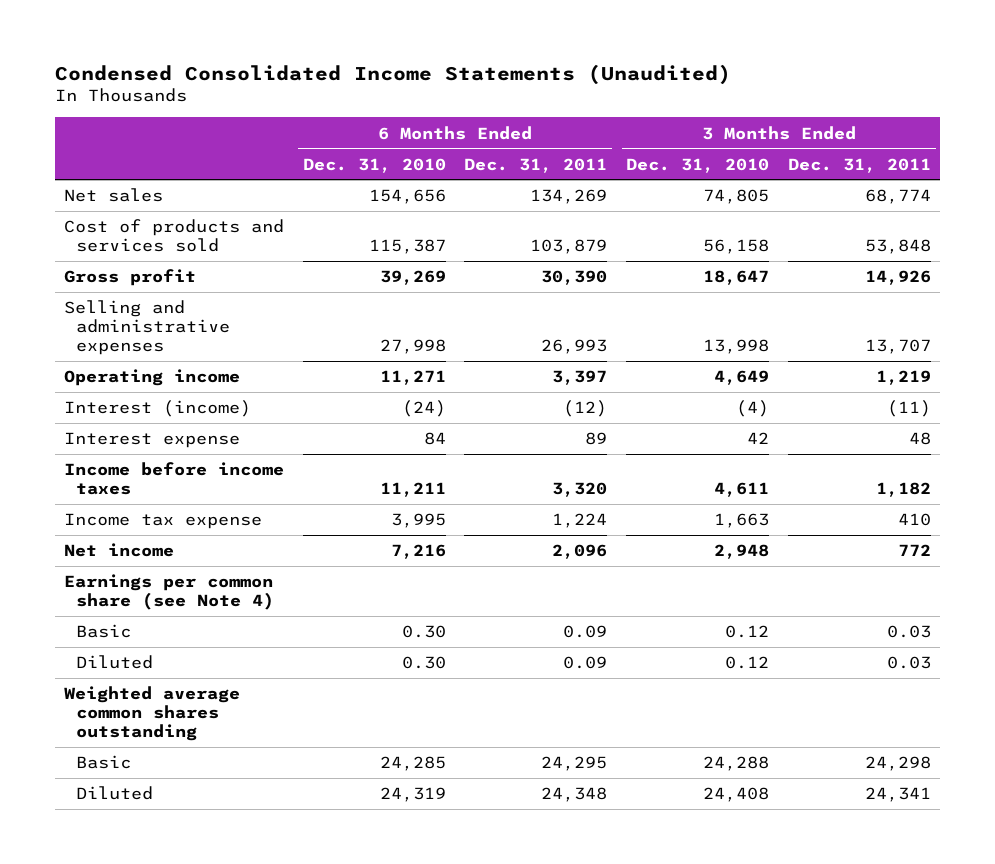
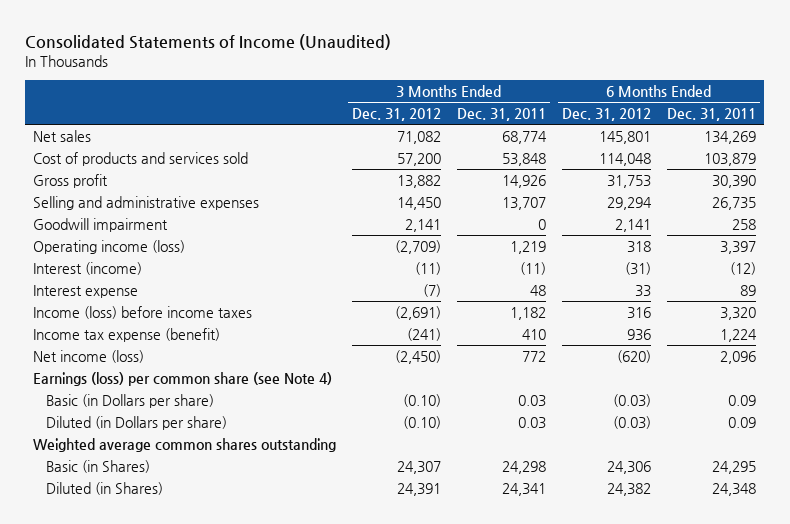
[54,63,731,85] Condensed Consolidated Income Statements (Unaudited) -> [25,34,392,51] Consolidated Statements of Income (Unaudited)
[302,157,446,173] Dec. 31, 2010 -> none
[626,157,770,173] Dec. 31, 2010 -> none
none -> [352,108,442,122] Dec. 31, 2012
none -> [562,108,652,122] Dec. 31, 2012
[541,339,608,355] 26,993 -> [712,196,757,210] 26,735
none -> [33,217,169,232] Goodwill impairment
[63,369,240,387] Operating income -> [33,239,186,254] Operating income (loss)
[63,462,284,496] Income before income taxes -> [33,305,253,319] Income (loss) before income taxes
[63,513,262,530] Income tax expense -> [33,327,221,342] Income tax expense (benefit)
[63,543,174,558] Net income -> [33,349,145,363] Net income (loss)
[63,574,274,611] Earnings per common share (see Note 4) -> [33,371,333,386] Earnings (loss) per common share (see Note 4)
[75,624,131,639] Basic -> [46,393,215,408] Basic (in Dollars per share)
[75,655,153,670] Diluted -> [46,415,228,430] Diluted (in Dollars per share)
[75,755,131,770] Basic -> [46,459,151,473] Basic (in Shares)
[75,786,153,801] Diluted -> [46,481,164,495] Diluted (in Shares)

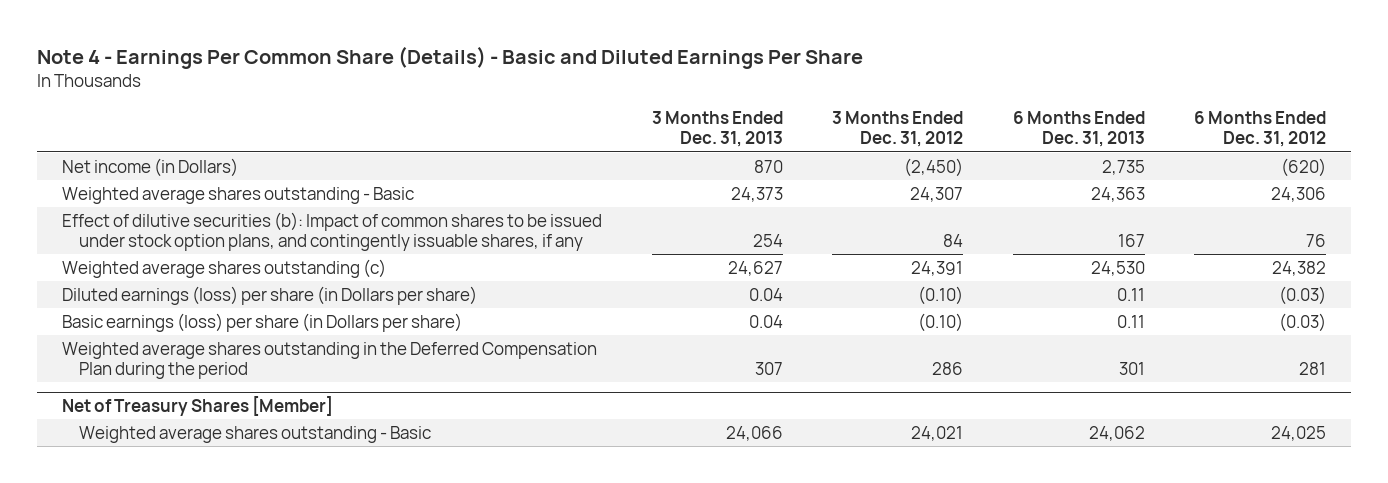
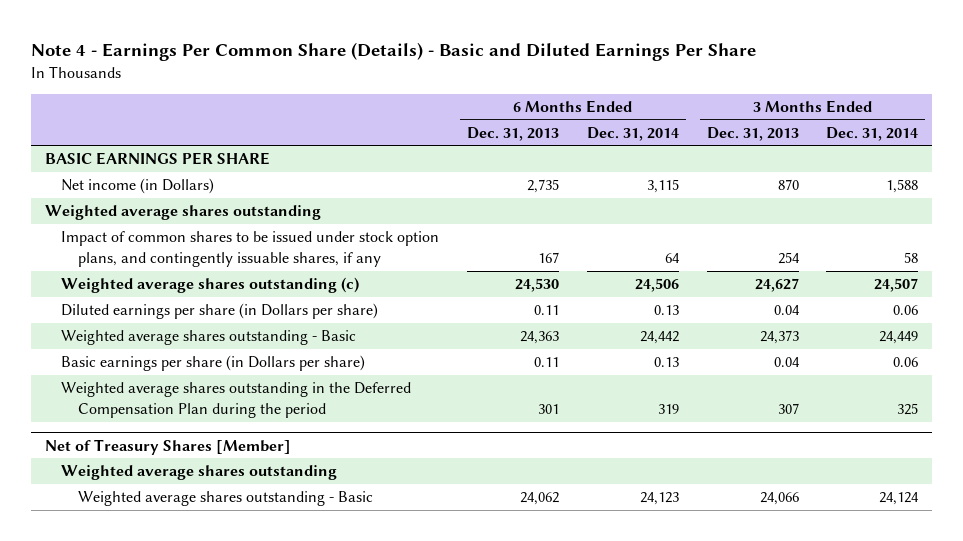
[832,111,964,148] 3 Months Ended Dec. 31, 2012 -> none
[1193,111,1326,148] 6 Months Ended Dec. 31, 2012 -> none
none -> [586,126,679,141] Dec. 31, 2014
none -> [826,126,919,141] Dec. 31, 2014
none -> [44,152,270,166] BASIC EARNINGS PER SHARE
none -> [44,205,321,221] Weighted average shares outstanding
[62,211,603,251] Effect of dilutive securities (b): Impact of common shares to be issued under stock option plans, and contingently issuable shares, if any -> [61,231,440,268] Impact of common shares to be issued under stock option plans, and contingently issuable shares, if any
[62,285,478,305] Diluted earnings (loss) per share (in Dollars per share) -> [61,303,379,320] Diluted earnings per share (in Dollars per share)
[62,186,415,204] Weighted average shares outstanding - Basic -> [61,330,357,346] Weighted average shares outstanding - Basic
[62,312,463,332] Basic earnings (loss) per share (in Dollars per share) -> [61,355,366,372] Basic earnings per share (in Dollars per share)
none -> [61,465,338,481] Weighted average shares outstanding

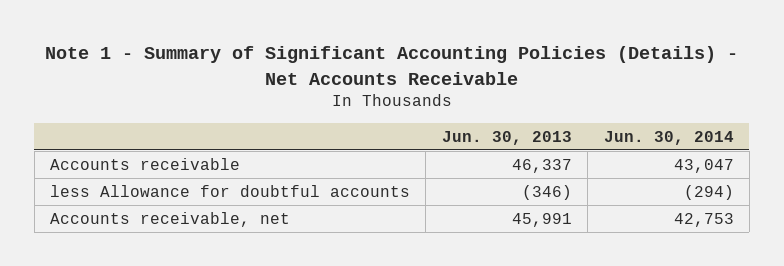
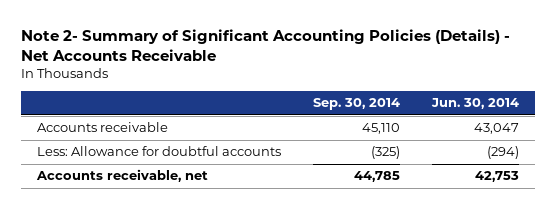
[44,46,738,85] Note 1 - Summary of Significant Accounting Policies (Details) - Net Accounts Receivable -> [20,28,510,61] Note 2- Summary of Significant Accounting Policies (Details) - Net Accounts Receivable
[441,130,572,145] Jun. 30, 2013 -> none
none -> [313,98,401,111] Sep. 30, 2014
[50,184,411,197] less Allowance for doubtful accounts -> [36,146,281,157] Less: Allowance for doubtful accounts

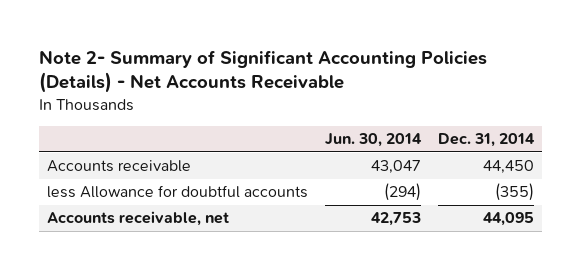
[313,98,401,111] Sep. 30, 2014 -> none
none -> [437,132,535,147] Dec. 31, 2014
[36,146,281,157] Less: Allowance for doubtful accounts -> [47,185,309,199] less Allowance for doubtful accounts

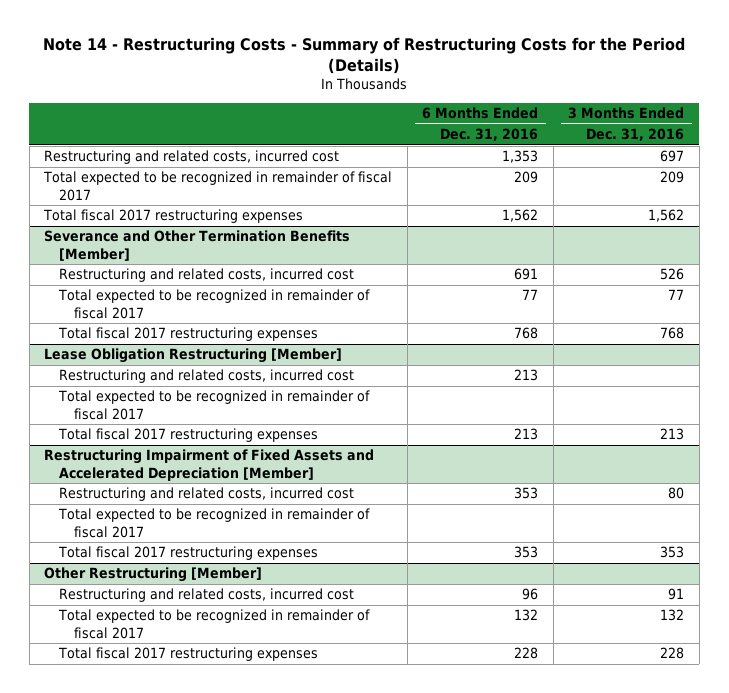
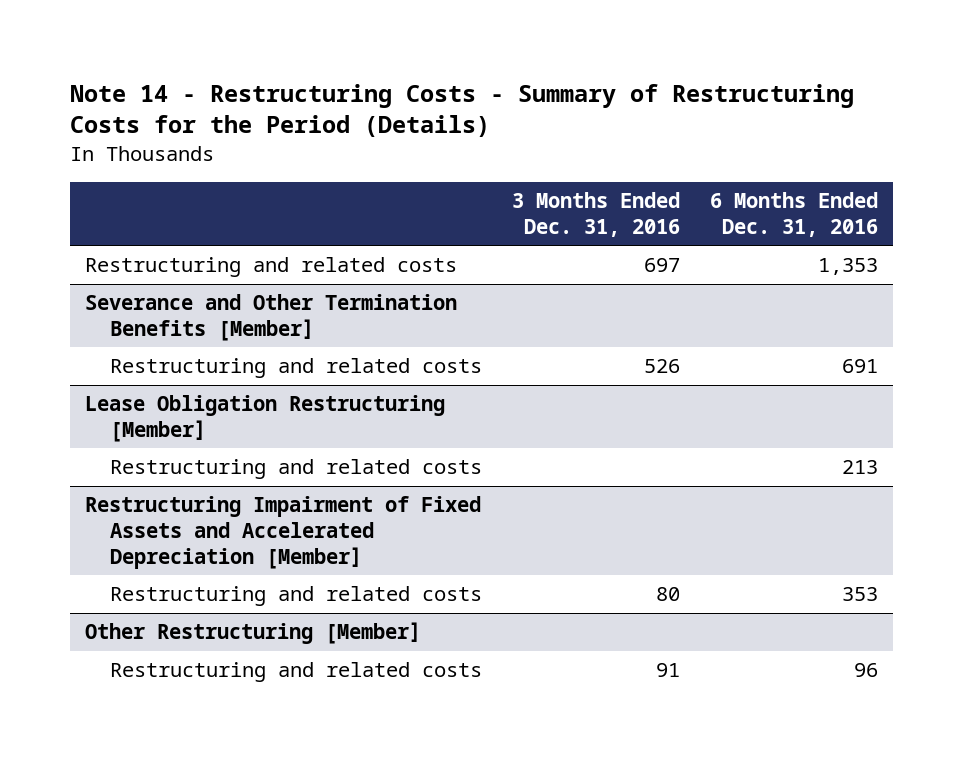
[43,171,393,201] Total expected to be recognized in remainder of fiscal 2017 -> none
[43,209,304,224] Total fiscal 2017 restructuring expenses -> none
[44,150,340,165] Restructuring and related costs, incurred cost -> [84,257,457,278] Restructuring and related costs
[58,289,371,319] Total expected to be recognized in remainder of fiscal 2017 -> none
[58,327,319,342] Total fiscal 2017 restructuring expenses -> none
[59,268,355,283] Restructuring and related costs, incurred cost -> [109,358,482,379] Restructuring and related costs
[58,390,371,420] Total expected to be recognized in remainder of fiscal 2017 -> none
[58,428,319,443] Total fiscal 2017 restructuring expenses -> none
[59,369,355,384] Restructuring and related costs, incurred cost -> [109,459,482,480] Restructuring and related costs
[58,508,371,538] Total expected to be recognized in remainder of fiscal 2017 -> none
[58,546,319,561] Total fiscal 2017 restructuring expenses -> none
[59,487,355,502] Restructuring and related costs, incurred cost -> [109,586,482,607] Restructuring and related costs
[58,609,371,639] Total expected to be recognized in remainder of fiscal 2017 -> none
[58,647,319,662] Total fiscal 2017 restructuring expenses -> none
[59,588,355,603] Restructuring and related costs, incurred cost -> [109,662,482,683] Restructuring and related costs

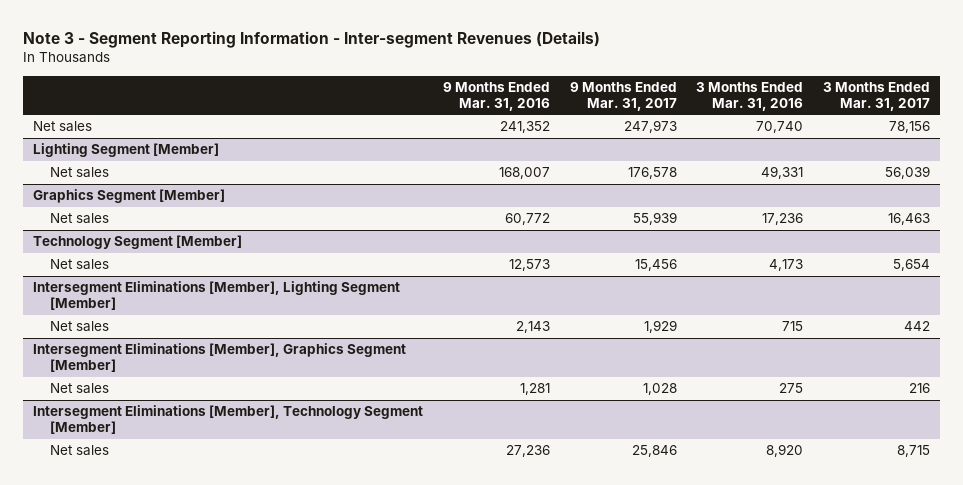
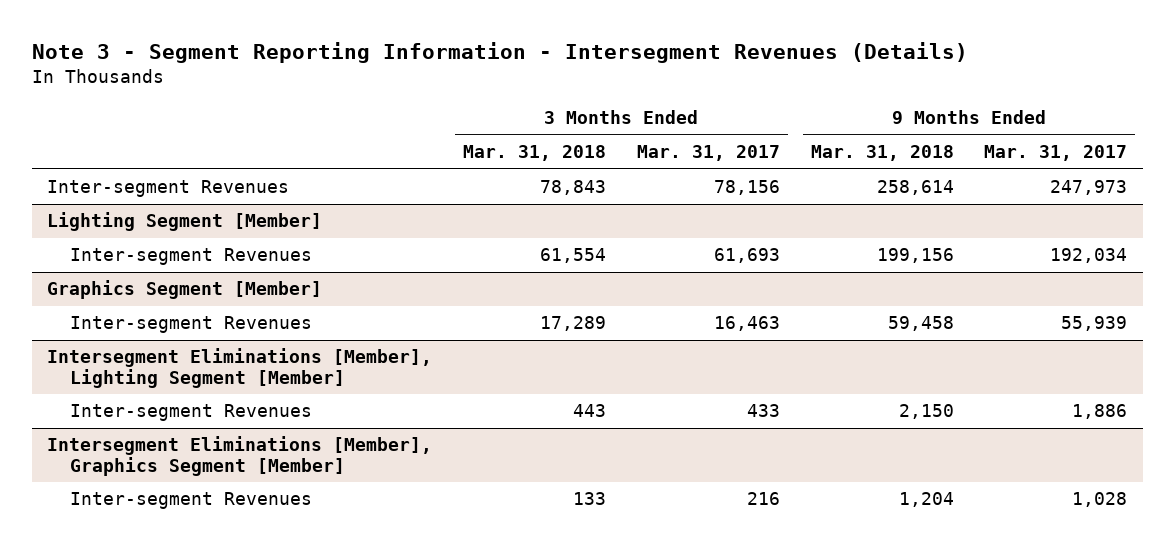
[23,31,601,49] Note 3 - Segment Reporting Information - Inter-segment Revenues (Details) -> [31,42,968,64] Note 3 - Segment Reporting Information - Intersegment Revenues (Details)
[442,81,550,111] 9 Months Ended Mar. 31, 2016 -> none
[696,81,804,111] 3 Months Ended Mar. 31, 2016 -> none
none -> [463,145,607,162] Mar. 31, 2018
none -> [810,145,954,162] Mar. 31, 2018
[33,121,93,133] Net sales -> [47,180,290,198] Inter-segment Revenues
[49,167,109,179] Net sales -> none
none -> [70,248,313,266] Inter-segment Revenues
[33,235,243,250] Technology Segment [Member] -> none
[49,259,109,271] Net sales -> none
[49,213,109,225] Net sales -> [70,316,313,334] Inter-segment Revenues
[49,321,109,333] Net sales -> none
none -> [70,404,313,422] Inter-segment Revenues
[33,405,424,435] Intersegment Eliminations [Member], Technology Segment [Member] -> none
[49,445,109,457] Net sales -> none
[49,383,109,395] Net sales -> [70,492,313,510] Inter-segment Revenues

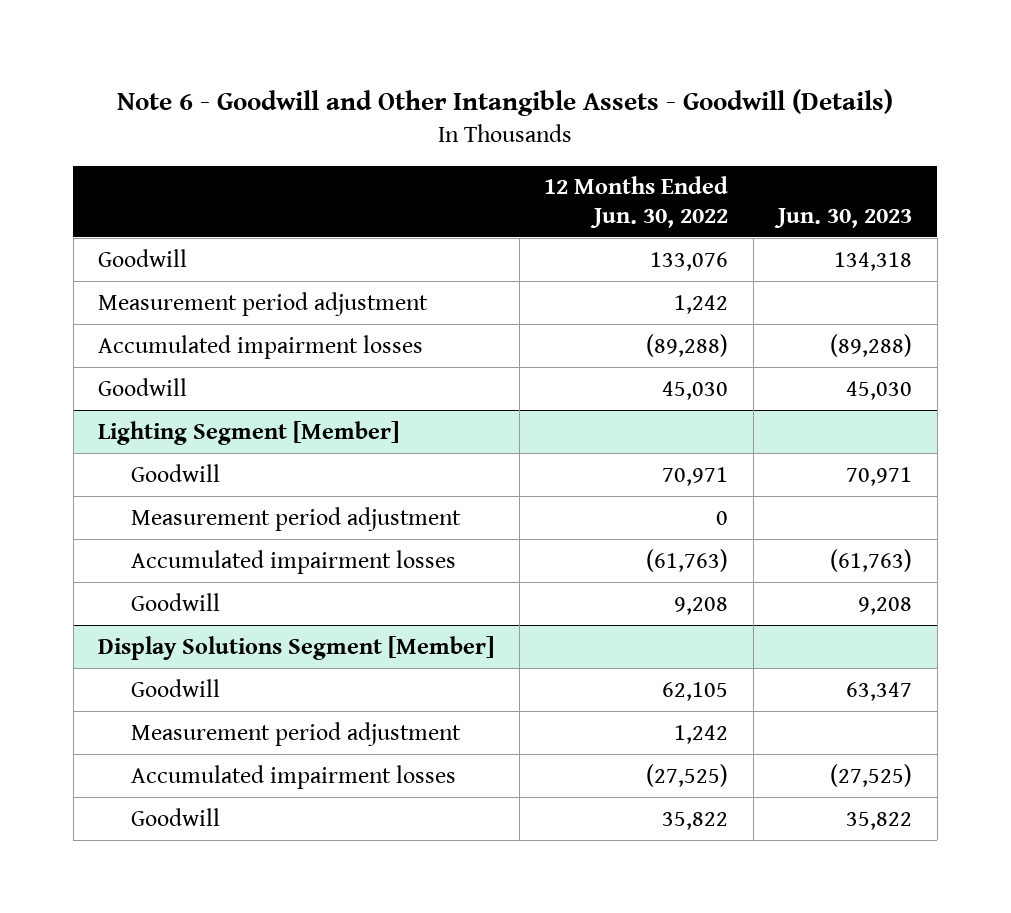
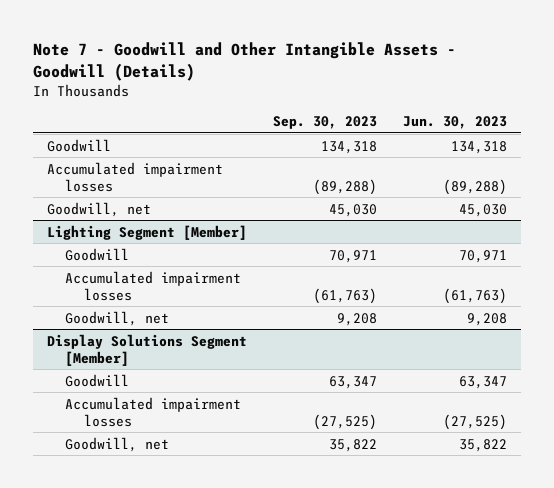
[117,89,894,117] Note 6 - Goodwill and Other Intangible Assets - Goodwill (Details) -> [33,41,457,81] Note 7 - Goodwill and Other Intangible Assets - Goodwill (Details)
[544,176,729,228] 12 Months Ended Jun. 30, 2022 -> none
none -> [272,116,377,130] Sep. 30, 2023
[98,291,429,316] Measurement period adjustment -> none
[98,377,188,396] Goodwill -> [46,201,151,217] Goodwill, net
[131,506,462,531] Measurement period adjustment -> none
[131,592,221,611] Goodwill -> [65,310,170,326] Goodwill, net
[131,721,462,746] Measurement period adjustment -> none
[131,807,221,826] Goodwill -> [65,436,170,452] Goodwill, net

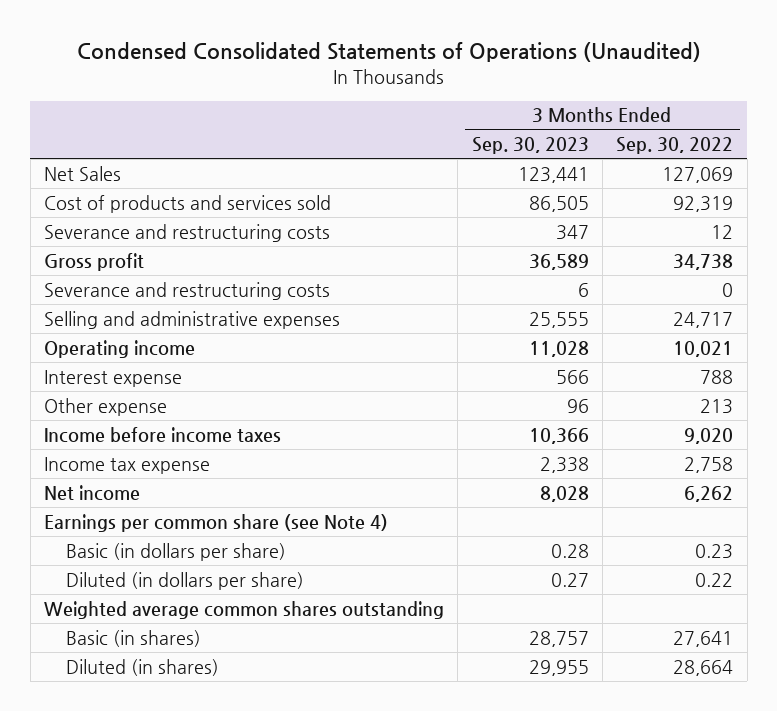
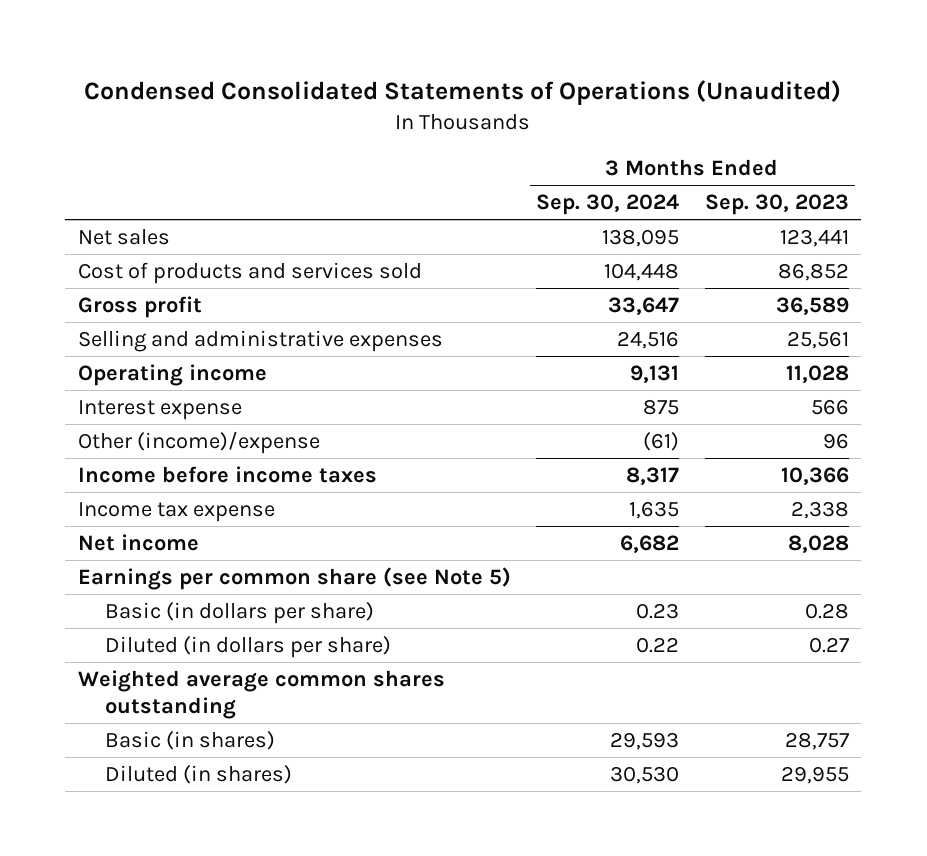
[616,137,734,155] Sep. 30, 2022 -> none
none -> [536,194,680,216] Sep. 30, 2024
[43,223,330,242] Severance and restructuring costs -> none
[43,165,121,181] Net Sales -> [78,229,171,246] Net sales
[528,195,589,212] 86,505 -> [777,263,849,282] 86,852
[43,281,330,300] Severance and restructuring costs -> none
[528,311,589,328] 25,555 -> [786,331,849,350] 25,561
[43,397,167,416] Other expense -> [78,431,321,455] Other (income)/expense
[43,513,388,532] Earnings per common share (see Note 4) -> [78,567,512,591] Earnings per common share (see Note 5)

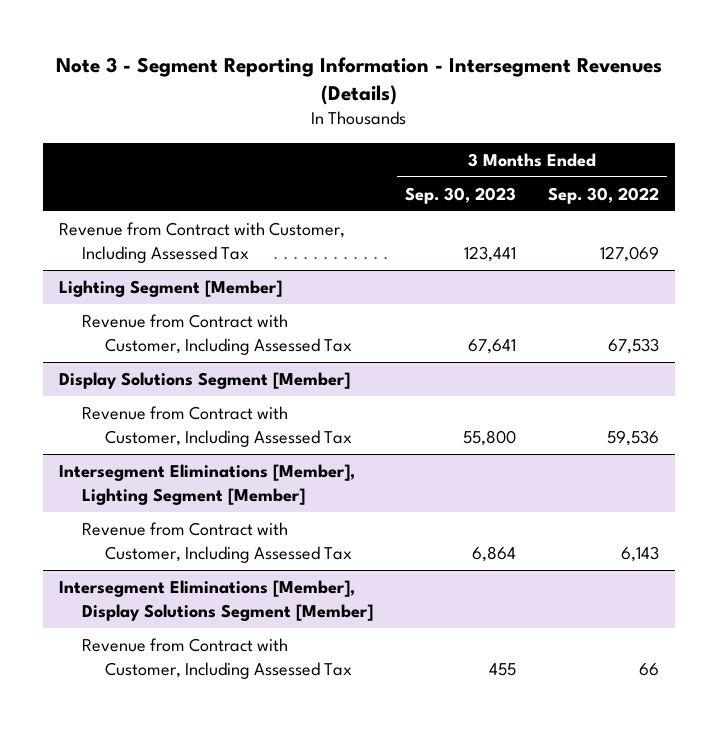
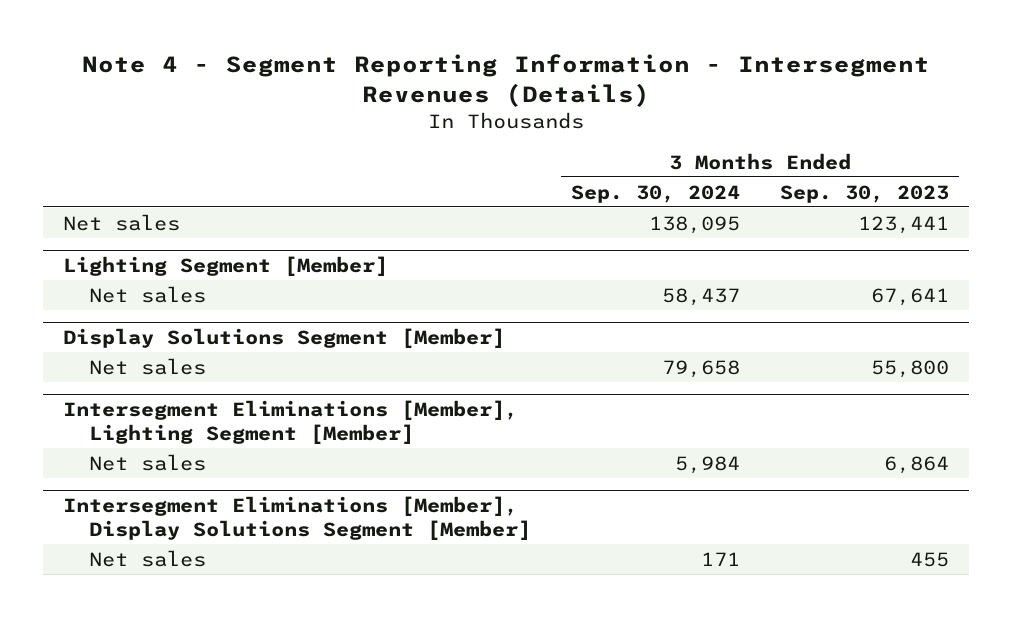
[56,56,663,105] Note 3 - Segment Reporting Information - Intersegment Revenues (Details) -> [81,54,930,108] Note 4 - Segment Reporting Information - Intersegment Revenues (Details)
[548,186,660,204] Sep. 30, 2022 -> none
none -> [570,184,740,203] Sep. 30, 2024
[59,222,346,263] Revenue from Contract with Customer, Including Assessed Tax -> [62,213,180,231] Net sales
[82,314,352,355] Revenue from Contract with Customer, Including Assessed Tax -> [88,285,206,303] Net sales
[82,406,352,447] Revenue from Contract with Customer, Including Assessed Tax -> [88,357,206,375] Net sales
[82,522,352,563] Revenue from Contract with Customer, Including Assessed Tax -> [88,453,206,471] Net sales
[82,638,352,679] Revenue from Contract with Customer, Including Assessed Tax -> [88,549,206,567] Net sales

